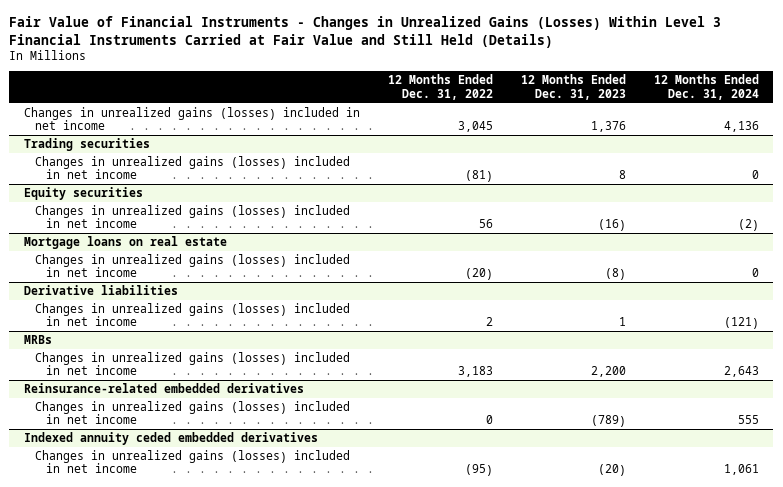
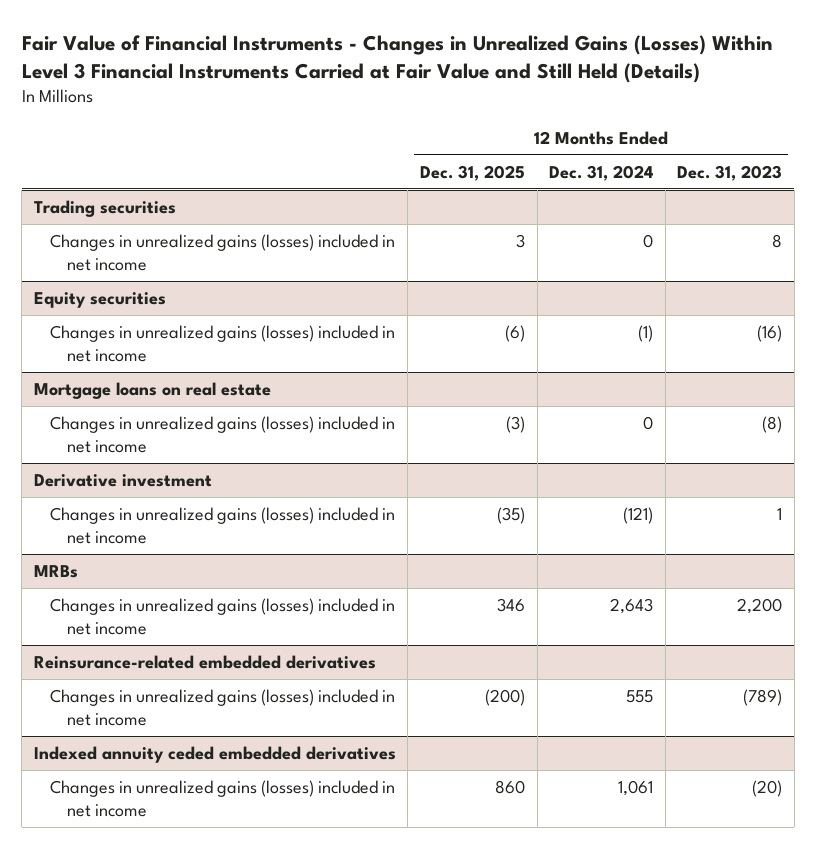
[387,74,493,100] 12 Months Ended Dec. 31, 2022 -> none
none -> [419,164,525,181] Dec. 31, 2025
[23,107,360,131] Changes in unrealized gains (losses) included in net income -> none
[738,219,760,232] (2) -> [638,325,654,343] (1)
[23,285,178,296] Derivative liabilities -> [33,474,212,488] Derivative investment

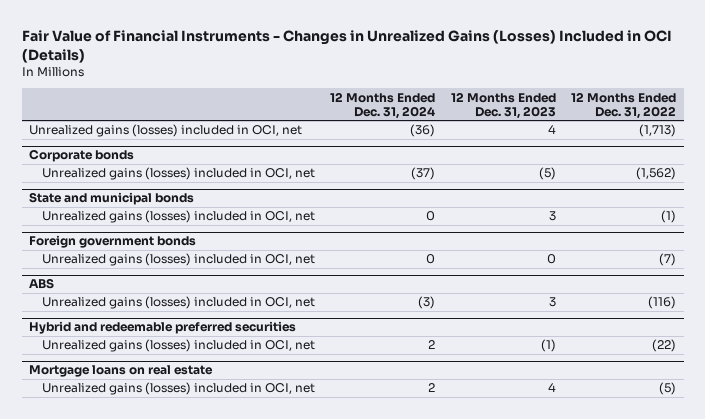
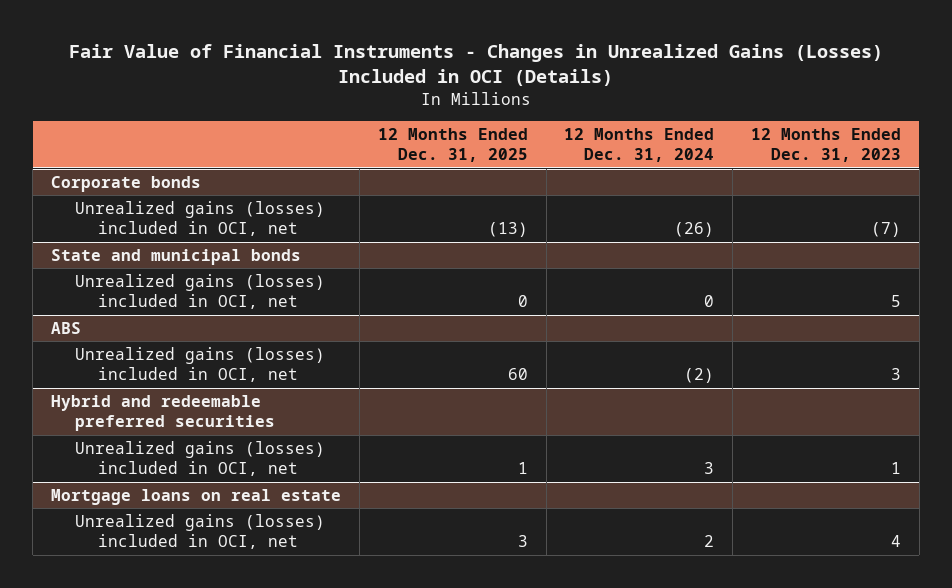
[571,91,677,119] 12 Months Ended Dec. 31, 2022 -> none
none -> [377,127,528,163] 12 Months Ended Dec. 31, 2025
[29,124,303,138] Unrealized gains (losses) included in OCI, net -> none
[411,167,436,181] (37) -> [674,222,715,238] (26)
[538,167,556,181] (5) -> [871,222,902,238] (7)
[29,235,197,249] Foreign government bonds -> none
[41,253,315,267] Unrealized gains (losses) included in OCI, net -> none
[548,211,556,222] 3 -> [891,295,902,308] 5
[418,296,436,310] (3) -> [684,368,715,384] (2)
[428,340,436,350] 2 -> [704,462,715,475] 3
[540,339,556,353] (1) -> [891,462,902,475] 1

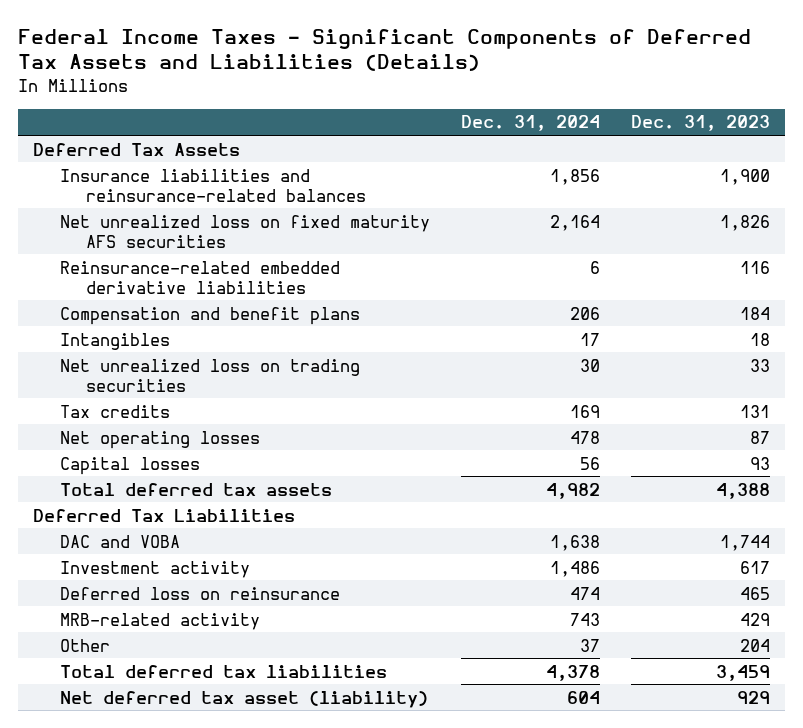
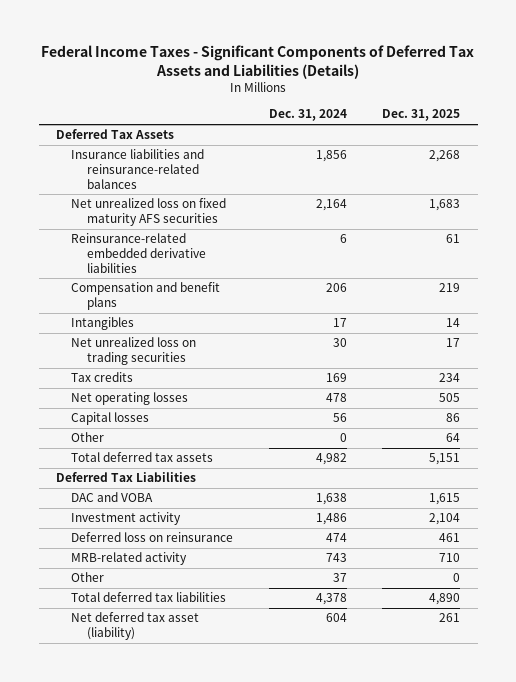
[630,115,770,132] Dec. 31, 2023 -> none
none -> [381,109,460,122] Dec. 31, 2025
none -> [71,432,105,443] Other

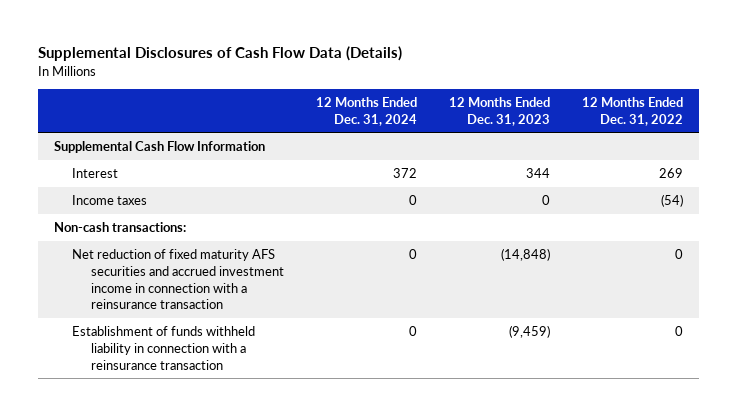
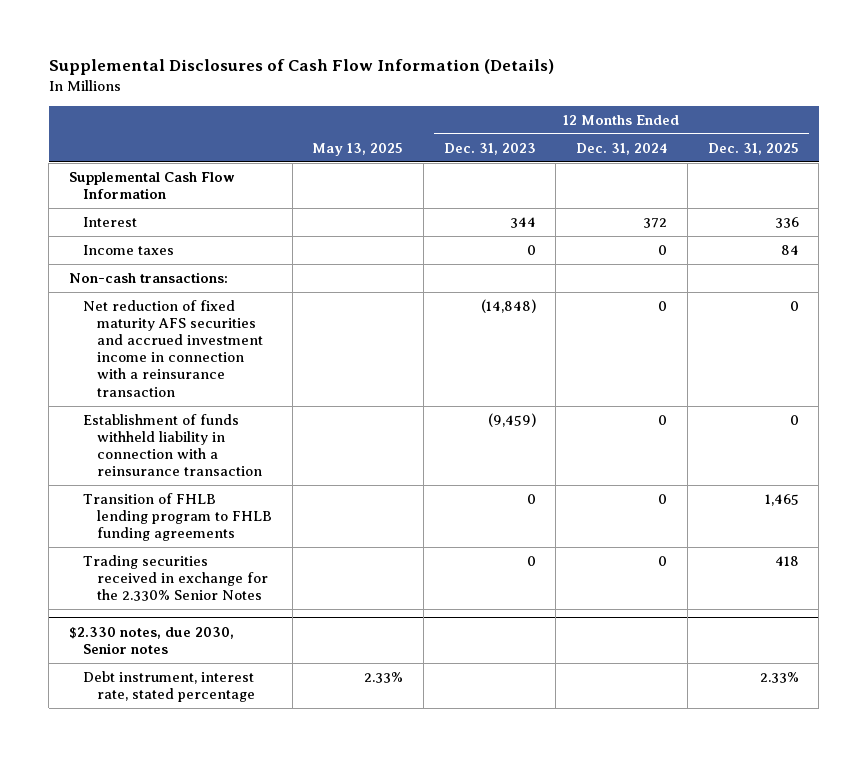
[37,46,402,62] Supplemental Disclosures of Cash Flow Data (Details) -> [48,59,554,76] Supplemental Disclosures of Cash Flow Information (Details)
[582,96,684,126] 12 Months Ended Dec. 31, 2022 -> none
none -> [312,142,404,156] May 13, 2025
none -> [707,142,799,155] Dec. 31, 2025
none -> [82,493,272,542] Transition of FHLB lending program to FHLB funding agreements
none -> [82,555,268,602] Trading securities received in exchange for the 2.330% Senior Notes
none -> [68,626,234,654] $2.330 notes, due 2030, Senior notes
none -> [82,671,255,703] Debt instrument, interest rate, stated percentage

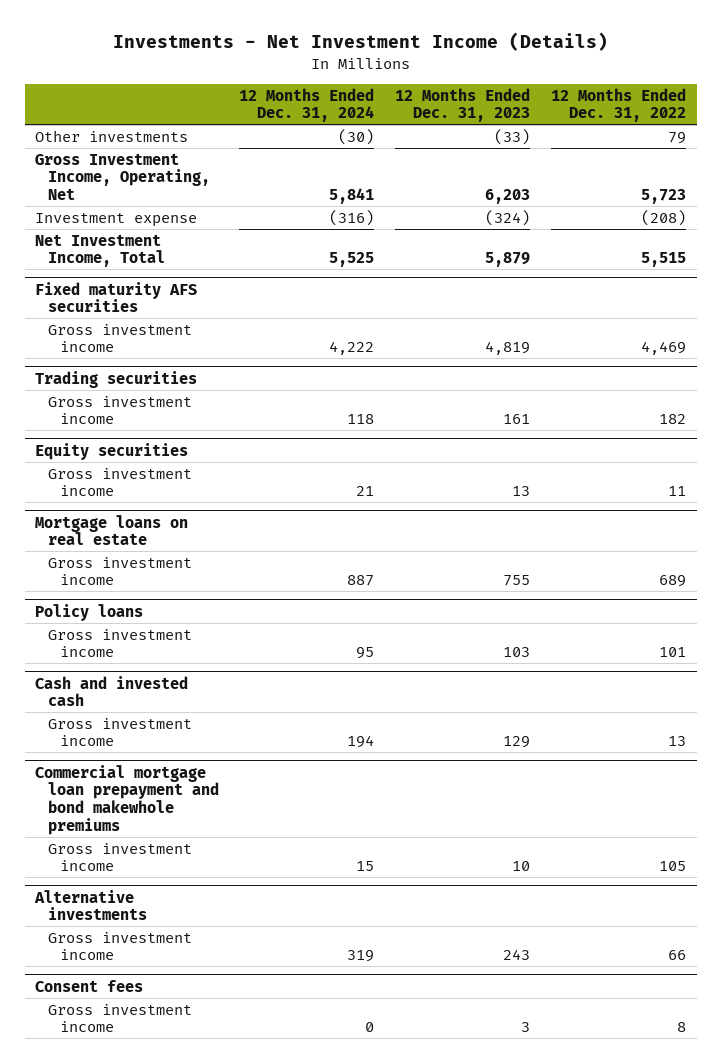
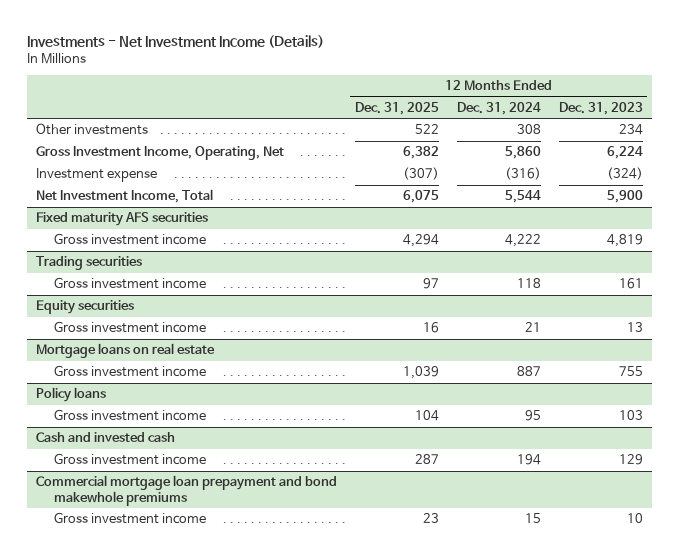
[551,87,687,123] 12 Months Ended Dec. 31, 2022 -> none
none -> [354,102,439,116] Dec. 31, 2025
[338,128,375,145] (30) -> [516,124,541,135] 308
[494,128,531,145] (33) -> [618,124,643,136] 234
[329,188,375,205] 5,841 -> [504,146,541,160] 5,860
[485,189,531,205] 6,203 -> [606,146,643,160] 6,224
[329,252,375,268] 5,525 -> [504,190,541,204] 5,544
[485,252,531,268] 5,879 -> [606,190,643,204] 5,900
[34,889,147,921] Alternative investments -> none
[47,931,192,961] Gross investment income -> none
[35,979,144,992] Consent fees -> none
[47,1003,192,1033] Gross investment income -> none

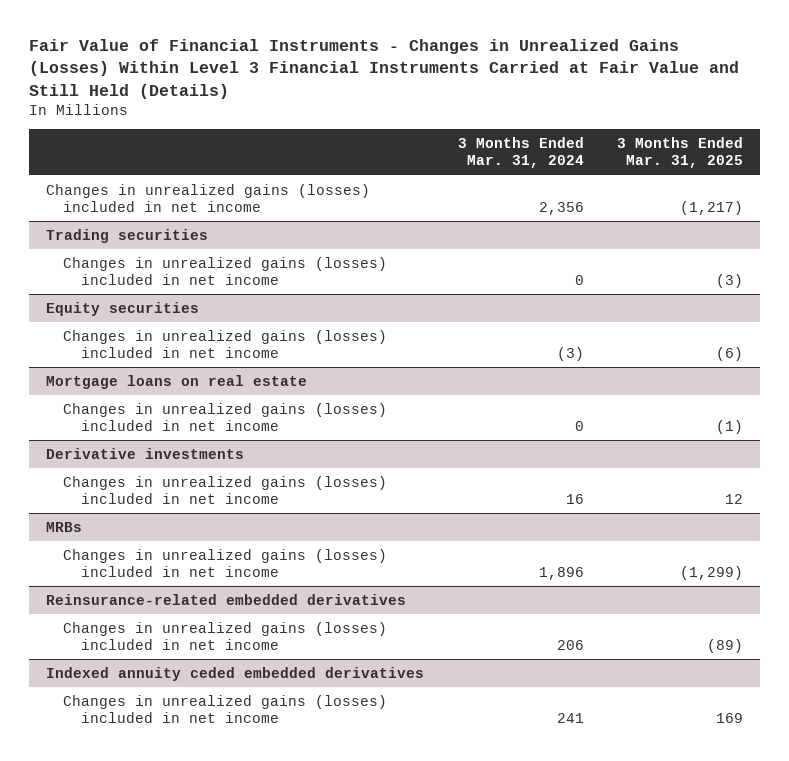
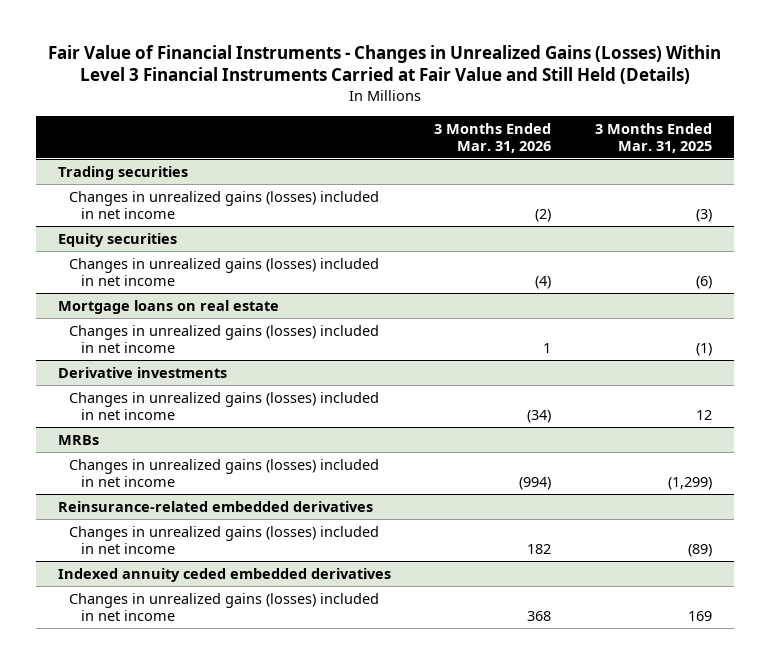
[457,136,584,169] 3 Months Ended Mar. 31, 2024 -> none
none -> [434,122,552,153] 3 Months Ended Mar. 31, 2026
[45,183,370,213] Changes in unrealized gains (losses) included in net income -> none

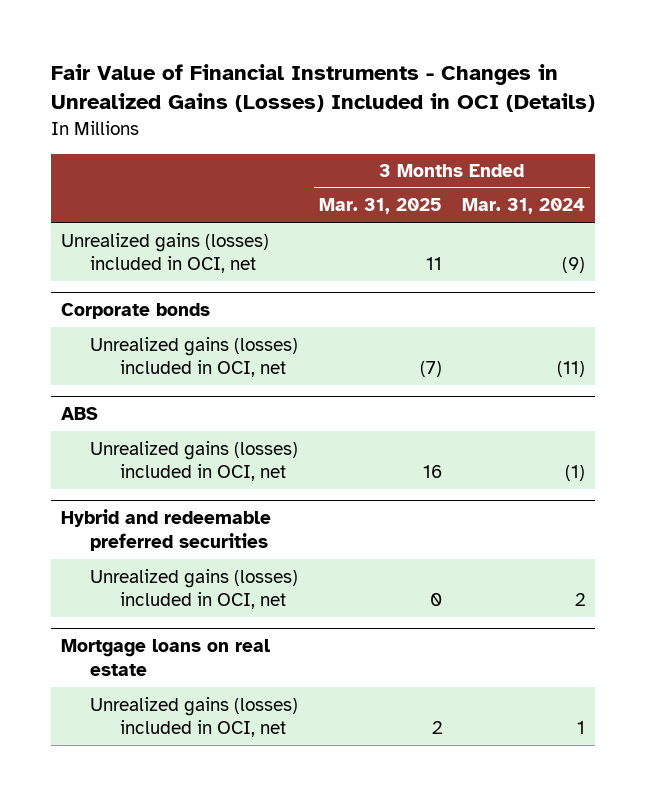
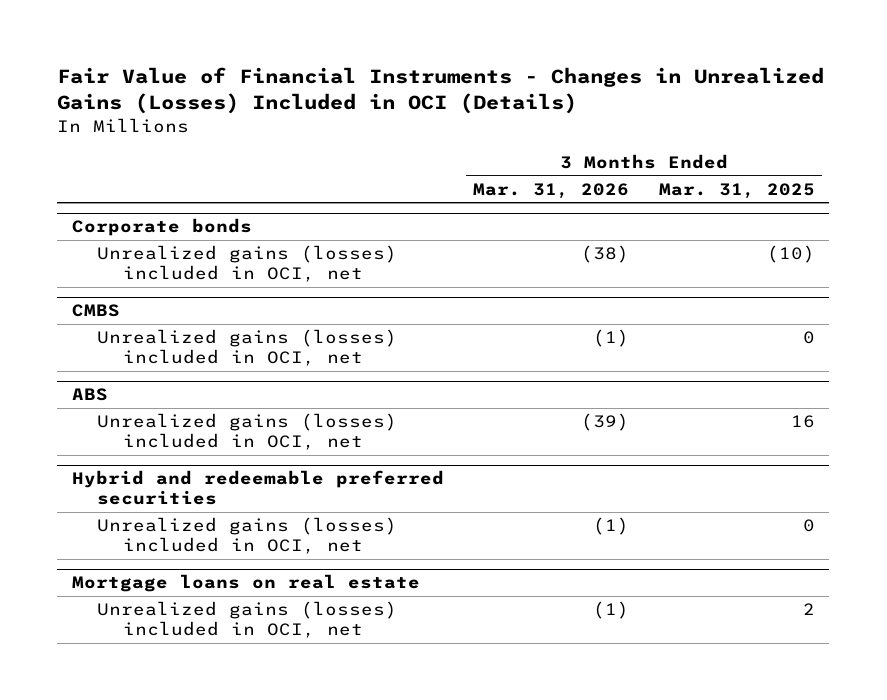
[461,198,585,215] Mar. 31, 2024 -> none
none -> [473,182,630,199] Mar. 31, 2026
[60,232,269,274] Unrealized gains (losses) included in OCI, net -> none
[419,361,442,378] (7) -> [766,245,815,264] (10)
none -> [71,304,120,318] CMBS
none -> [97,329,398,367] Unrealized gains (losses) included in OCI, net

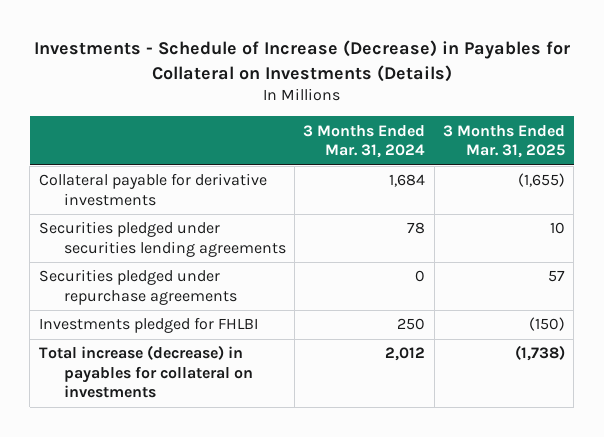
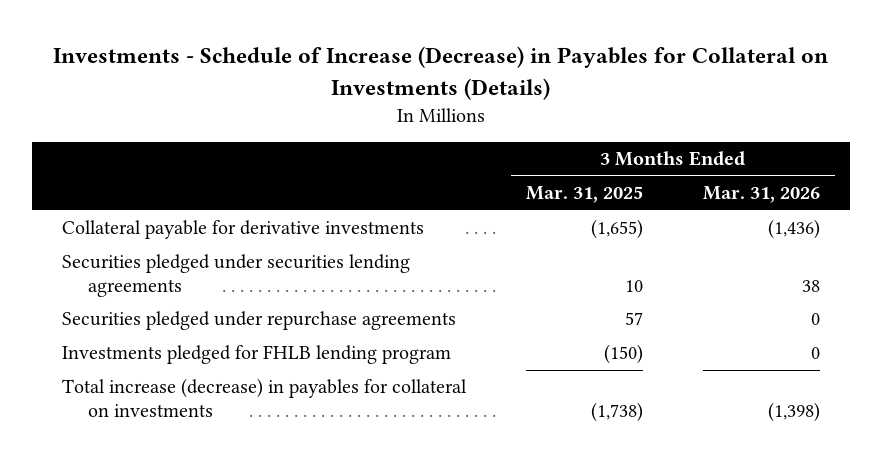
[303,124,426,159] 3 Months Ended Mar. 31, 2024 -> none
none -> [703,186,821,204] Mar. 31, 2026
[38,317,258,334] Investments pledged for FHLBI -> [61,345,451,365] Investments pledged for FHLB lending program

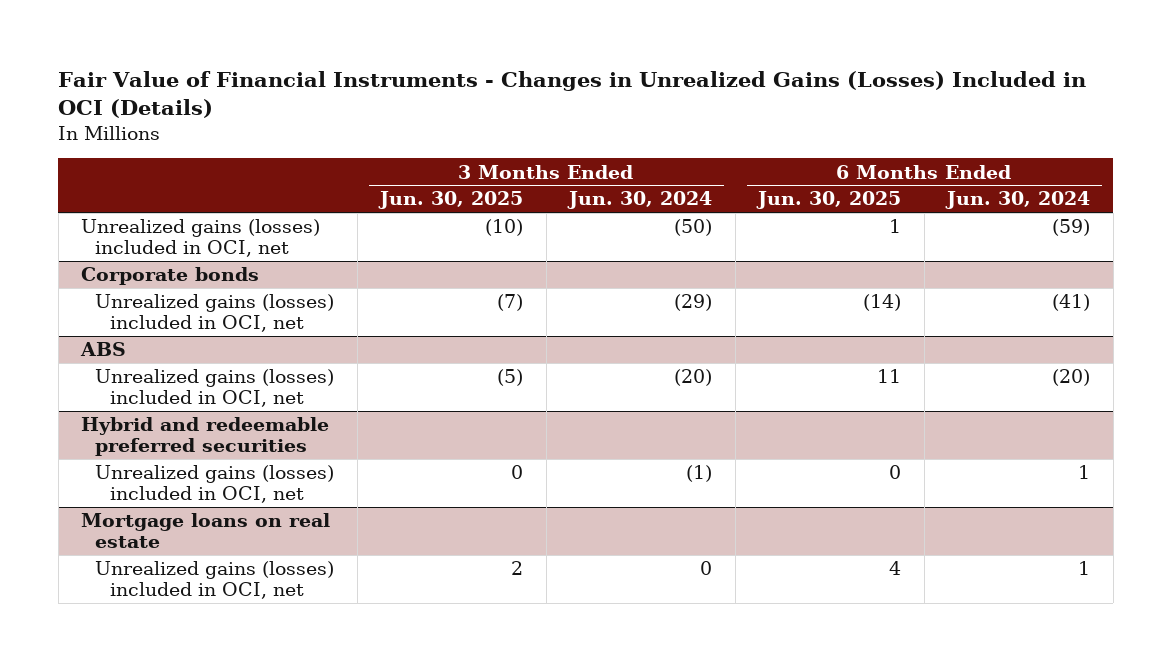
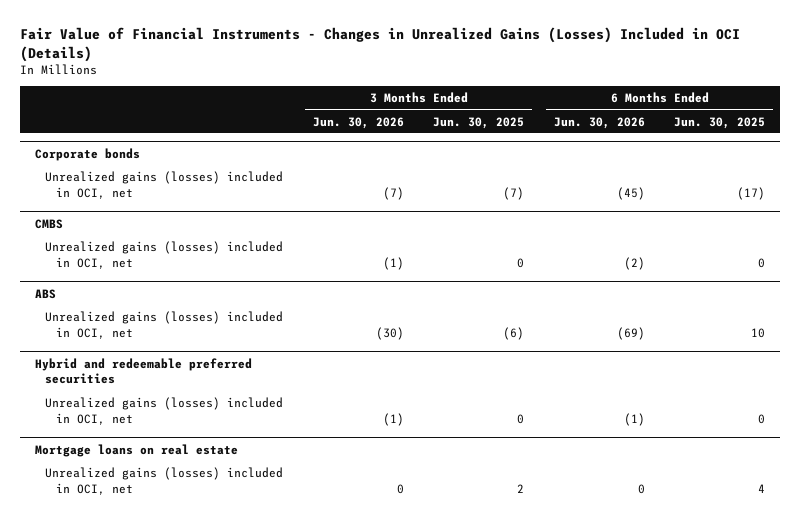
[567,191,713,210] Jun. 30, 2024 -> none
[945,191,1091,210] Jun. 30, 2024 -> none
none -> [312,116,404,129] Jun. 30, 2026
none -> [553,116,645,129] Jun. 30, 2026
[81,219,321,258] Unrealized gains (losses) included in OCI, net -> none
[863,294,902,312] (14) -> [737,186,766,200] (17)
none -> [35,218,64,229] CMBS
none -> [45,240,284,269] Unrealized gains (losses) included in OCI, net
[497,369,524,387] (5) -> [503,326,525,340] (6)
[877,369,902,384] 11 -> [751,327,766,338] 10

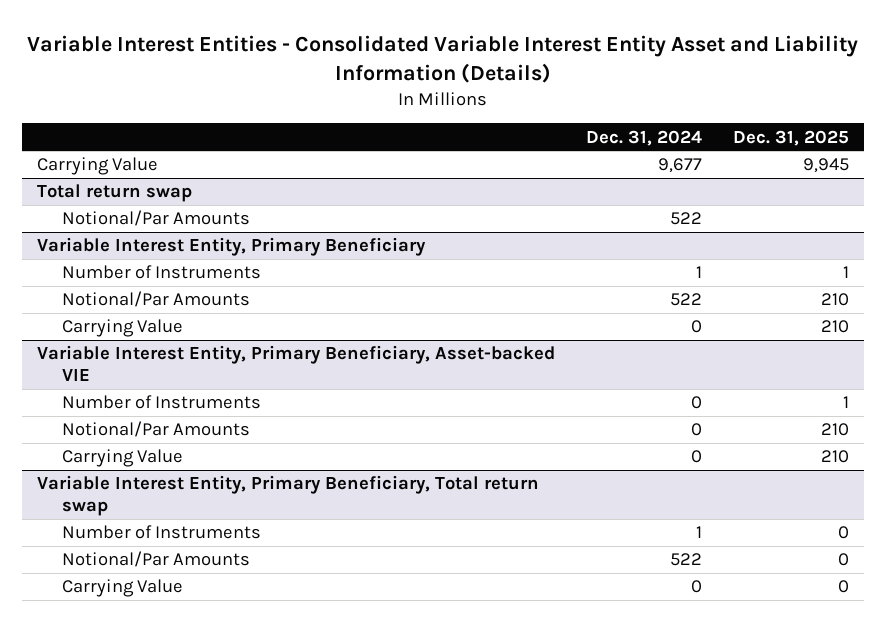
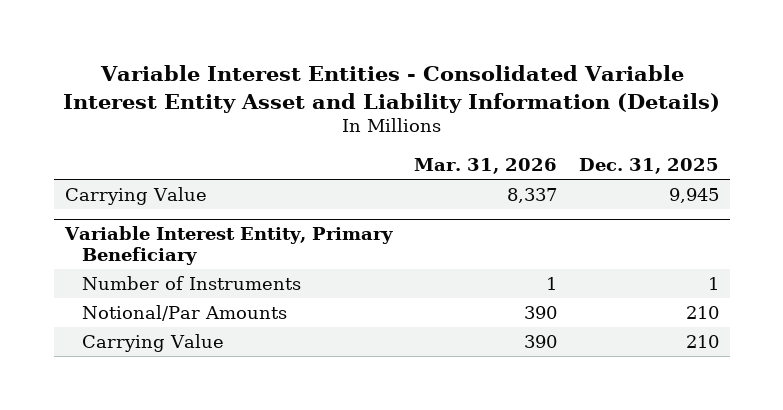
[585,129,702,146] Dec. 31, 2024 -> none
none -> [413,158,557,175] Mar. 31, 2026
[37,184,193,203] Total return swap -> none
[62,210,251,227] Notional/Par Amounts -> none
[37,345,556,381] Variable Interest Entity, Primary Beneficiary, Asset-backed VIE -> none
[62,395,262,410] Number of Instruments -> none
[62,421,251,438] Notional/Par Amounts -> none
[62,449,184,468] Carrying Value -> none
[37,475,540,516] Variable Interest Entity, Primary Beneficiary, Total return swap -> none
[62,525,262,540] Number of Instruments -> none
[62,551,251,568] Notional/Par Amounts -> none
[62,579,184,598] Carrying Value -> none

